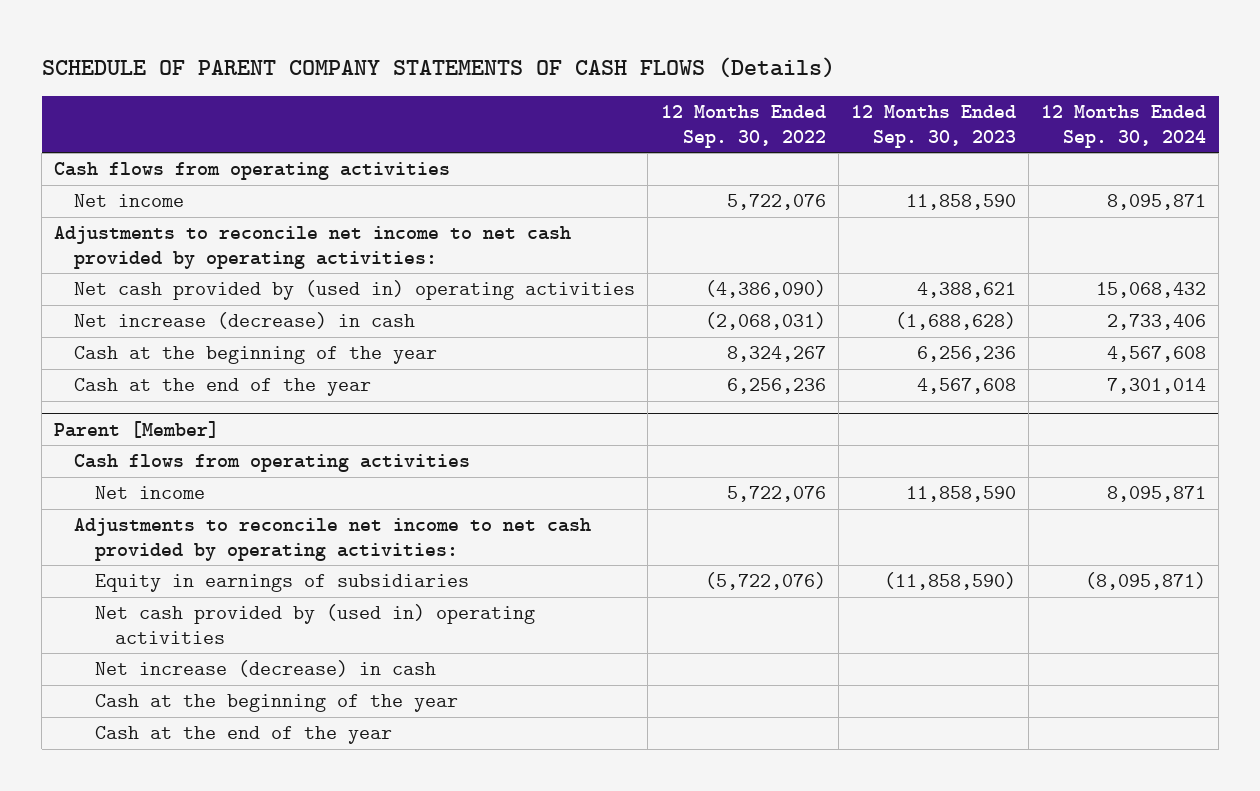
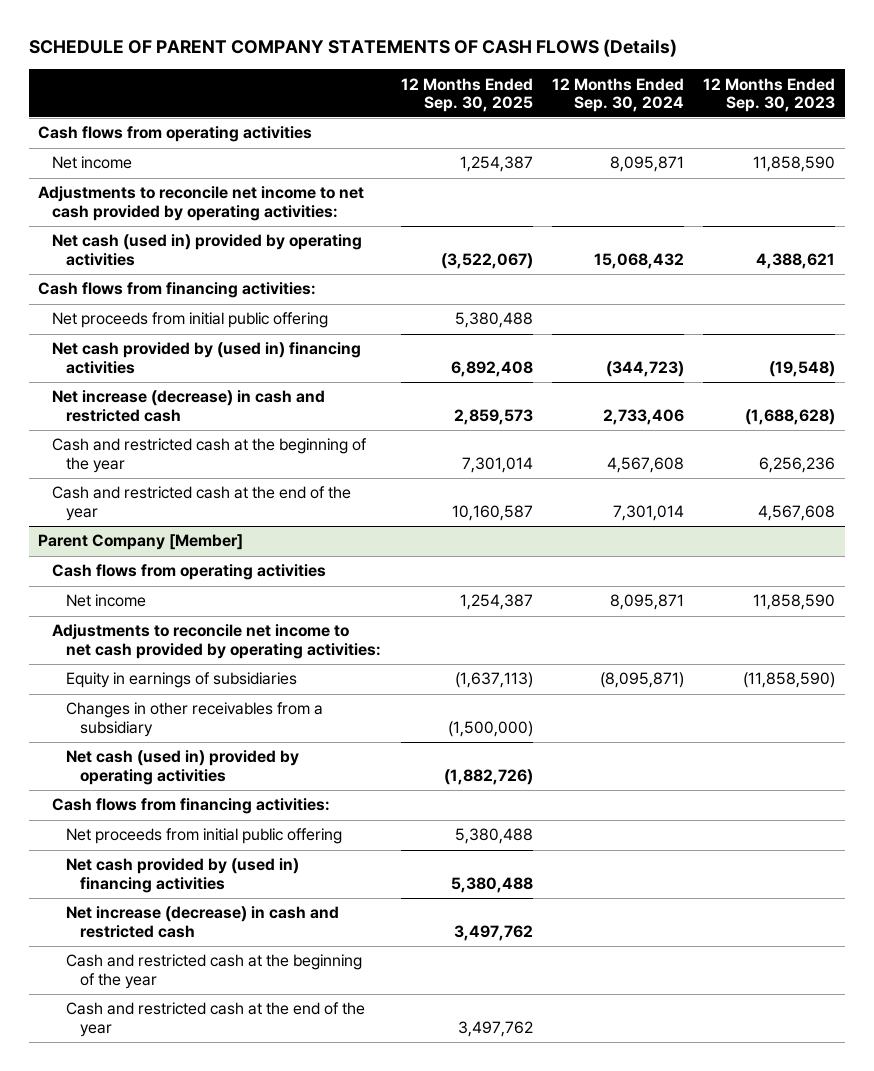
[660,105,826,148] 12 Months Ended Sep. 30, 2022 -> none
none -> [400,77,533,112] 12 Months Ended Sep. 30, 2025
[74,280,636,301] Net cash provided by (used in) operating activities -> [52,234,363,266] Net cash (used in) provided by operating activities
none -> [38,282,317,299] Cash flows from financing activities:
none -> [52,312,329,329] Net proceeds from initial public offering
none -> [52,342,362,374] Net cash provided by (used in) financing activities
[74,312,416,330] Net increase (decrease) in cash -> [52,390,326,422] Net increase (decrease) in cash and restricted cash
[74,346,438,365] Cash at the beginning of the year -> [52,438,368,473] Cash and restricted cash at the beginning of the year
[74,378,372,397] Cash at the end of the year -> [52,486,352,521] Cash and restricted cash at the end of the year
[54,420,220,438] Parent [Member] -> [38,534,244,551] Parent Company [Member]
none -> [66,702,324,737] Changes in other receivables from a subsidiary
[94,604,535,644] Net cash provided by (used in) operating activities -> [66,750,300,785] Net cash (used in) provided by operating activities
none -> [52,798,331,815] Cash flows from financing activities:
none -> [66,828,343,845] Net proceeds from initial public offering
none -> [66,858,300,893] Net cash provided by (used in) financing activities
[94,660,436,678] Net increase (decrease) in cash -> [66,906,340,938] Net increase (decrease) in cash and restricted cash
[94,694,458,713] Cash at the beginning of the year -> [66,954,363,989] Cash and restricted cash at the beginning of the year
[94,726,392,745] Cash at the end of the year -> [66,1002,366,1037] Cash and restricted cash at the end of the year

